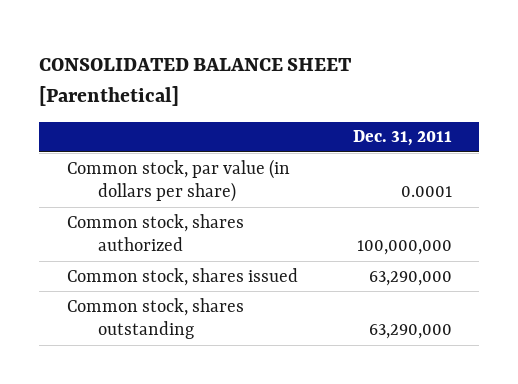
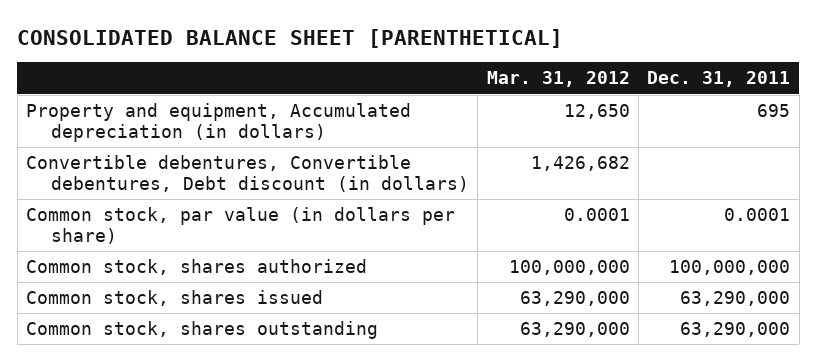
[39,57,353,106] CONSOLIDATED BALANCE SHEET [Parenthetical] -> [17,28,564,48] CONSOLIDATED BALANCE SHEET [PARENTHETICAL]
none -> [486,71,630,88] Mar. 31, 2012
none -> [26,103,412,143] Property and equipment, Accumulated depreciation (in dollars)
none -> [26,155,469,193] Convertible debentures, Convertible debentures, Debt discount (in dollars)

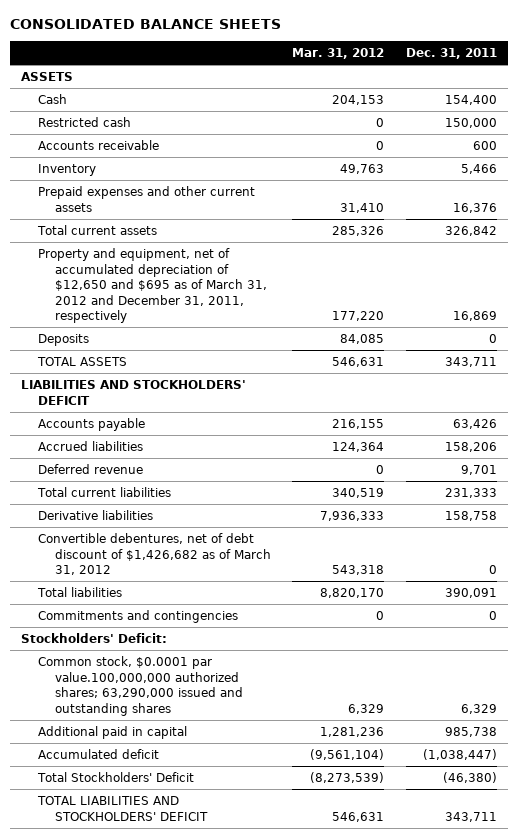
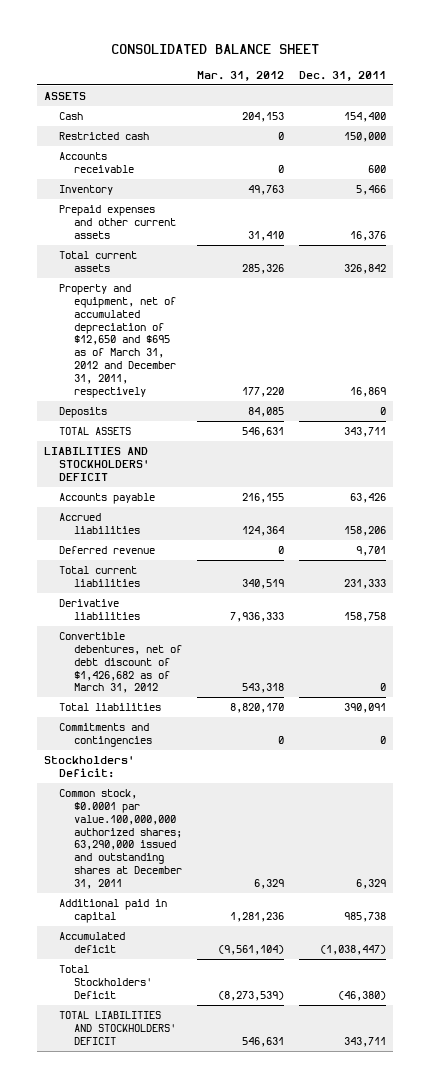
[10,19,282,30] CONSOLIDATED BALANCE SHEETS -> [111,43,320,54] CONSOLIDATED BALANCE SHEET
[37,656,243,716] Common stock, $0.0001 par value.100,000,000 authorized shares; 63,290,000 issued and outstanding shares -> [59,789,183,889] Common stock, $0.0001 par value.100,000,000 authorized shares; 63,290,000 issued and outstanding shares at December 31, 2011

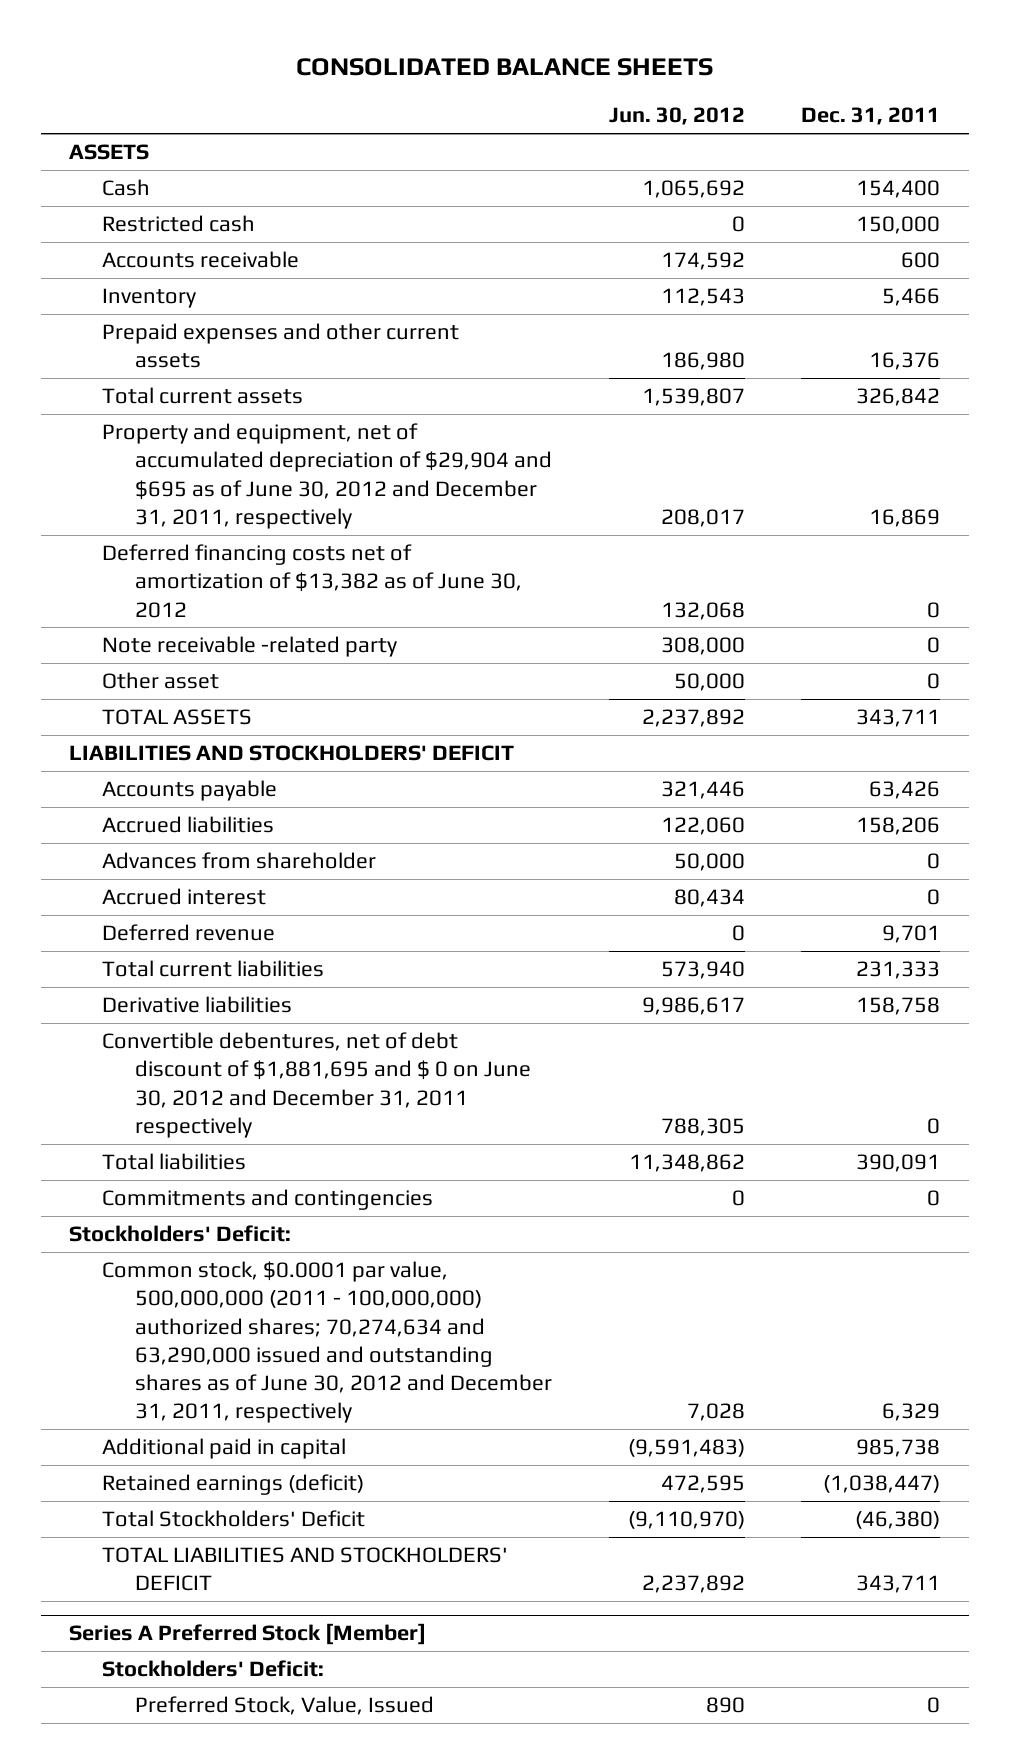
[111,43,320,54] CONSOLIDATED BALANCE SHEET -> [295,58,713,77] CONSOLIDATED BALANCE SHEETS
[197,70,285,81] Mar. 31, 2012 -> none
none -> [608,107,745,126] Jun. 30, 2012
[59,407,108,419] Deposits -> none
[59,284,177,398] Property and equipment, net of accumulated depreciation of $12,650 and $695 as of March 31, 2012 and December 31, 2011, respectively -> [102,423,553,529] Property and equipment, net of accumulated depreciation of $29,904 and $695 as of June 30, 2012 and December 31, 2011, respectively
none -> [102,544,523,618] Deferred financing costs net of amortization of $13,382 as of June 30, 2012
none -> [102,636,398,658] Note receivable -related party
none -> [102,672,220,690] Other asset
none -> [102,852,377,870] Advances from shareholder
none -> [102,888,267,906] Accrued interest
[59,632,183,694] Convertible debentures, net of debt discount of $1,426,682 as of March 31, 2012 -> [102,1032,532,1138] Convertible debentures, net of debt discount of $1,881,695 and $ 0 on June 30, 2012 and December 31, 2011 respectively
[59,789,183,889] Common stock, $0.0001 par value.100,000,000 authorized shares; 63,290,000 issued and outstanding shares at December 31, 2011 -> [102,1261,553,1424] Common stock, $0.0001 par value, 500,000,000 (2011 - 100,000,000) authorized shares; 70,274,634 and 63,290,000 issued and outstanding shares as of June 30, 2012 and December 31, 2011, respectively
[59,932,126,953] Accumulated deficit -> [102,1474,365,1496] Retained earnings (deficit)
none -> [69,1623,427,1646] Series A Preferred Stock [Member]
none -> [102,1660,325,1678] Stockholders' Deficit:
none -> [135,1696,435,1716] Preferred Stock, Value, Issued

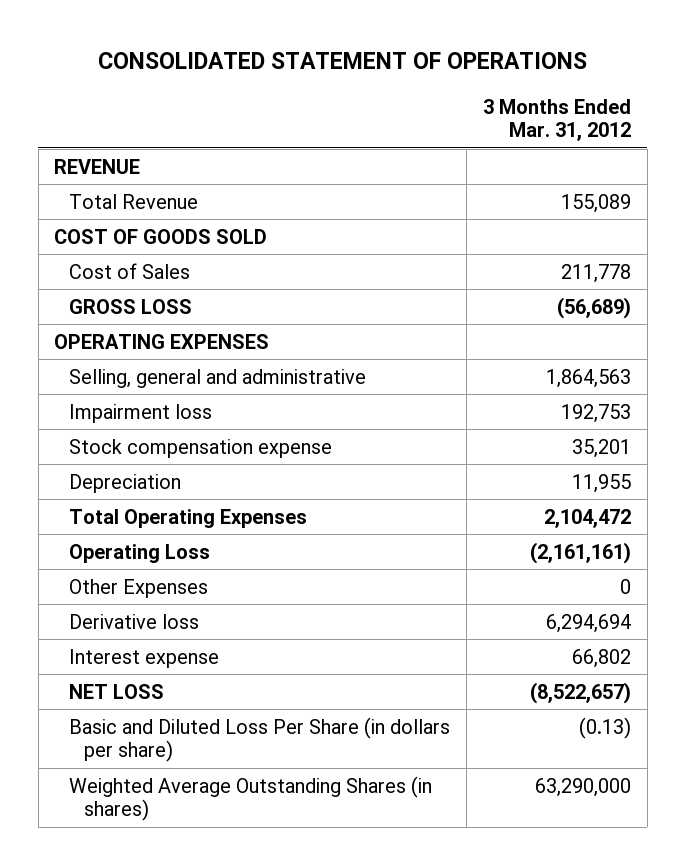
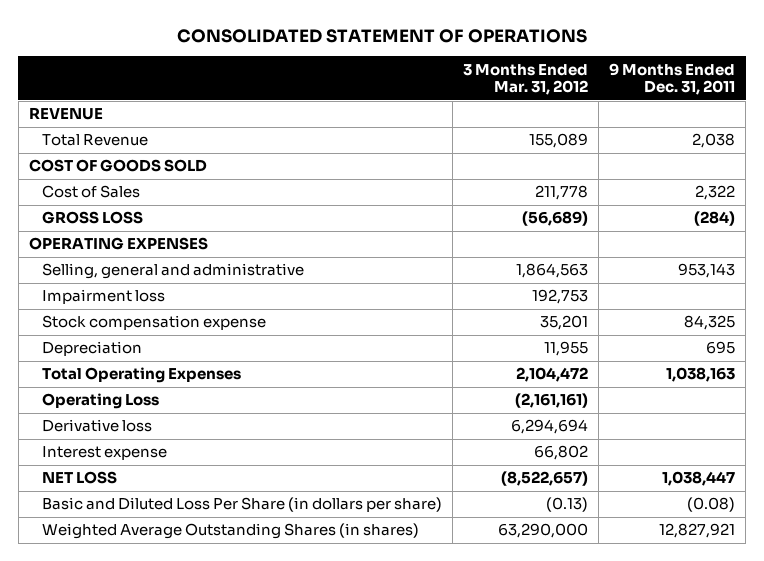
none -> [609,62,736,96] 9 Months Ended Dec. 31, 2011
[69,578,209,598] Other Expenses -> none

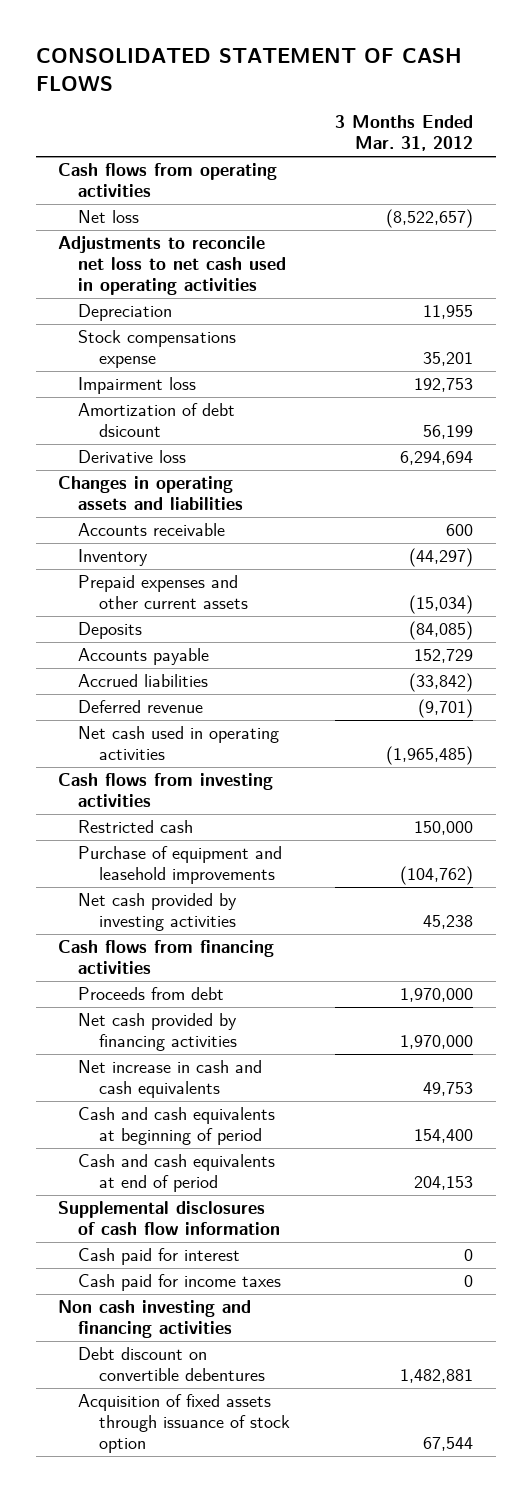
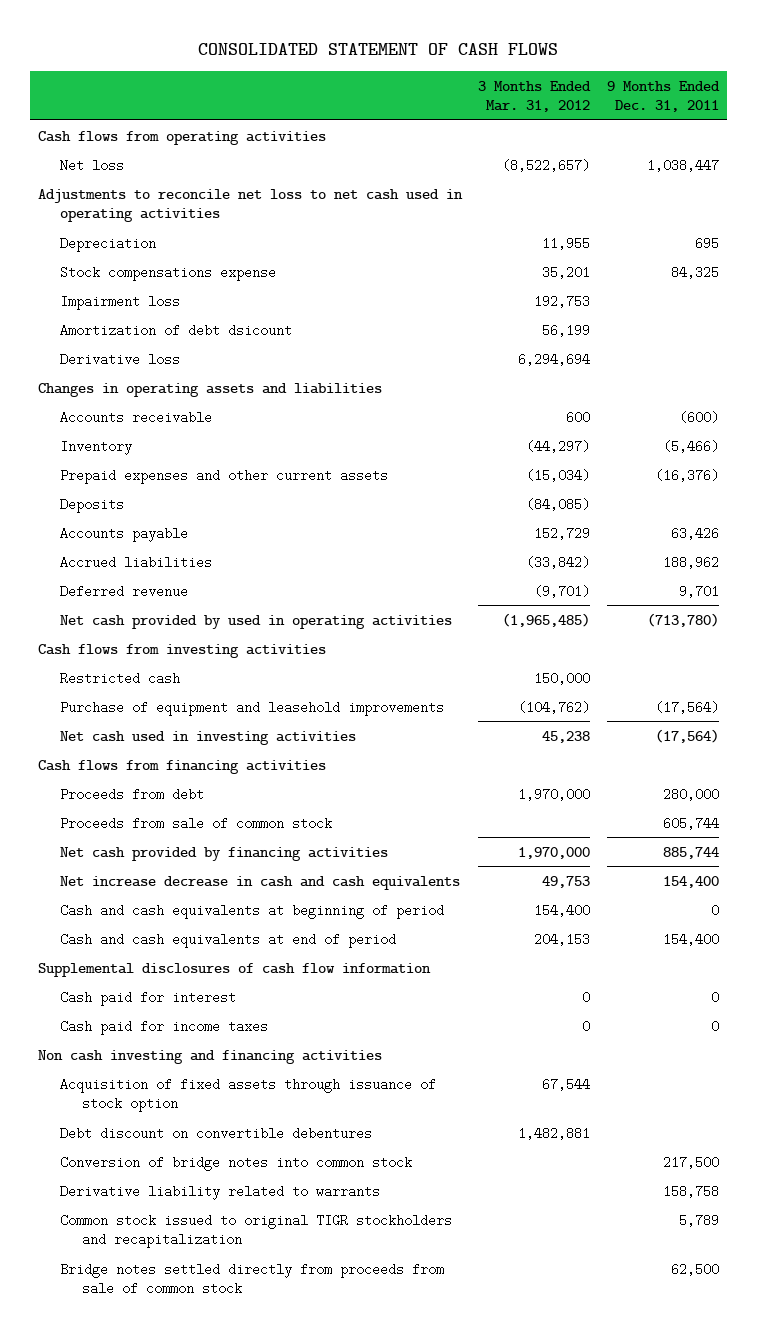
none -> [606,80,720,112] 9 Months Ended Dec. 31, 2011
[78,726,280,761] Net cash used in operating activities -> [60,614,453,629] Net cash provided by used in operating activities
[78,893,238,932] Net cash provided by investing activities -> [60,730,357,745] Net cash used in investing activities
none -> [60,816,333,830] Proceeds from sale of common stock
[78,1060,263,1099] Net increase in cash and cash equivalents -> [60,875,461,890] Net increase decrease in cash and cash equivalents
[78,1347,265,1382] Debt discount on convertible debentures -> [60,1126,373,1140] Debt discount on convertible debentures
none -> [60,1155,413,1171] Conversion of bridge notes into common stock
none -> [60,1184,381,1200] Derivative liability related to warrants
none -> [60,1213,453,1248] Common stock issued to original TIGR stockholders and recapitalization
none -> [60,1262,445,1295] Bridge notes settled directly from proceeds from sale of common stock

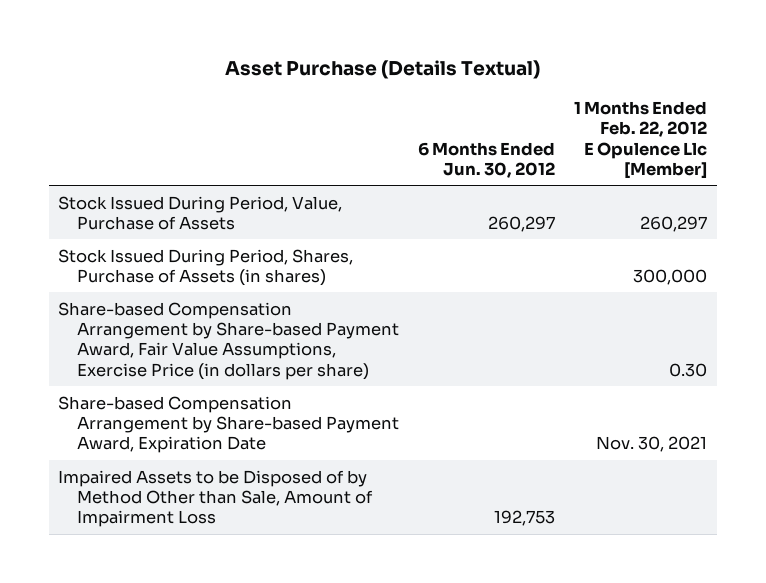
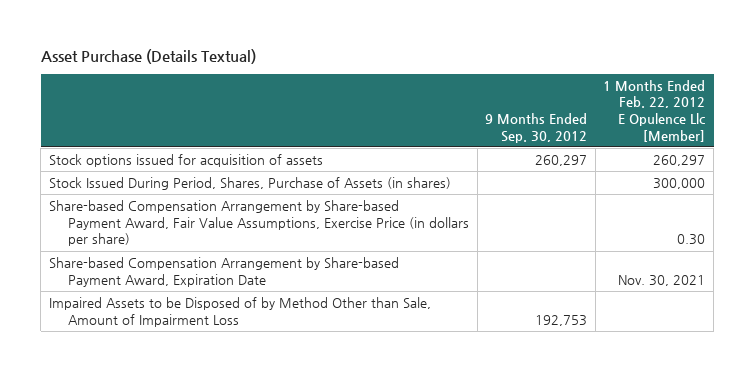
[418,141,556,179] 6 Months Ended Jun. 30, 2012 -> none
none -> [485,112,588,143] 9 Months Ended Sep. 30, 2012
[58,195,343,231] Stock Issued During Period, Value, Purchase of Assets -> [48,154,323,168] Stock options issued for acquisition of assets

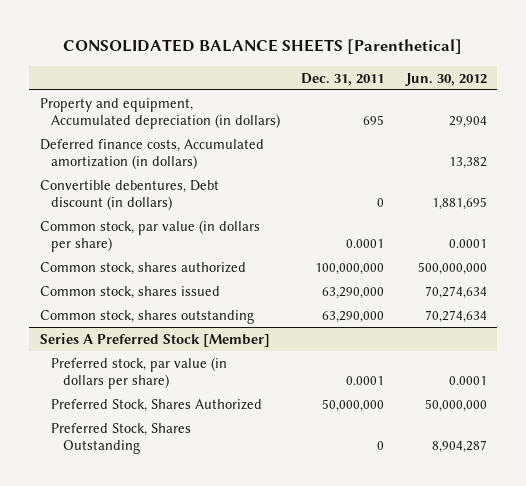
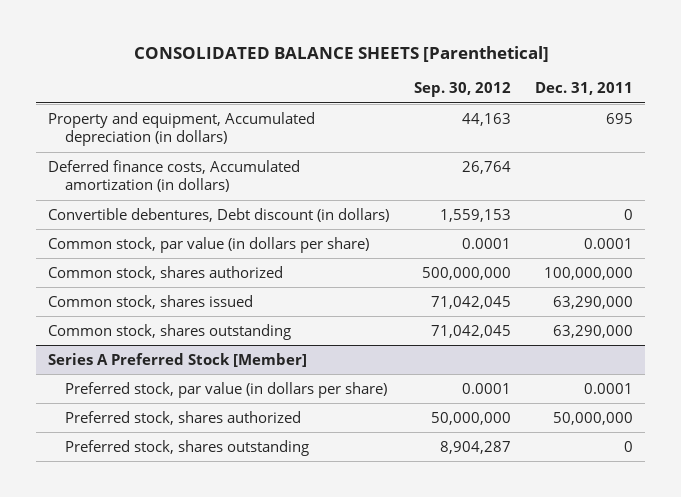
[404,72,487,86] Jun. 30, 2012 -> none
none -> [413,82,511,98] Sep. 30, 2012
[51,398,263,412] Preferred Stock, Shares Authorized -> [65,410,302,425] Preferred stock, shares authorized
[51,422,192,454] Preferred Stock, Shares Outstanding -> [65,439,310,456] Preferred stock, shares outstanding

